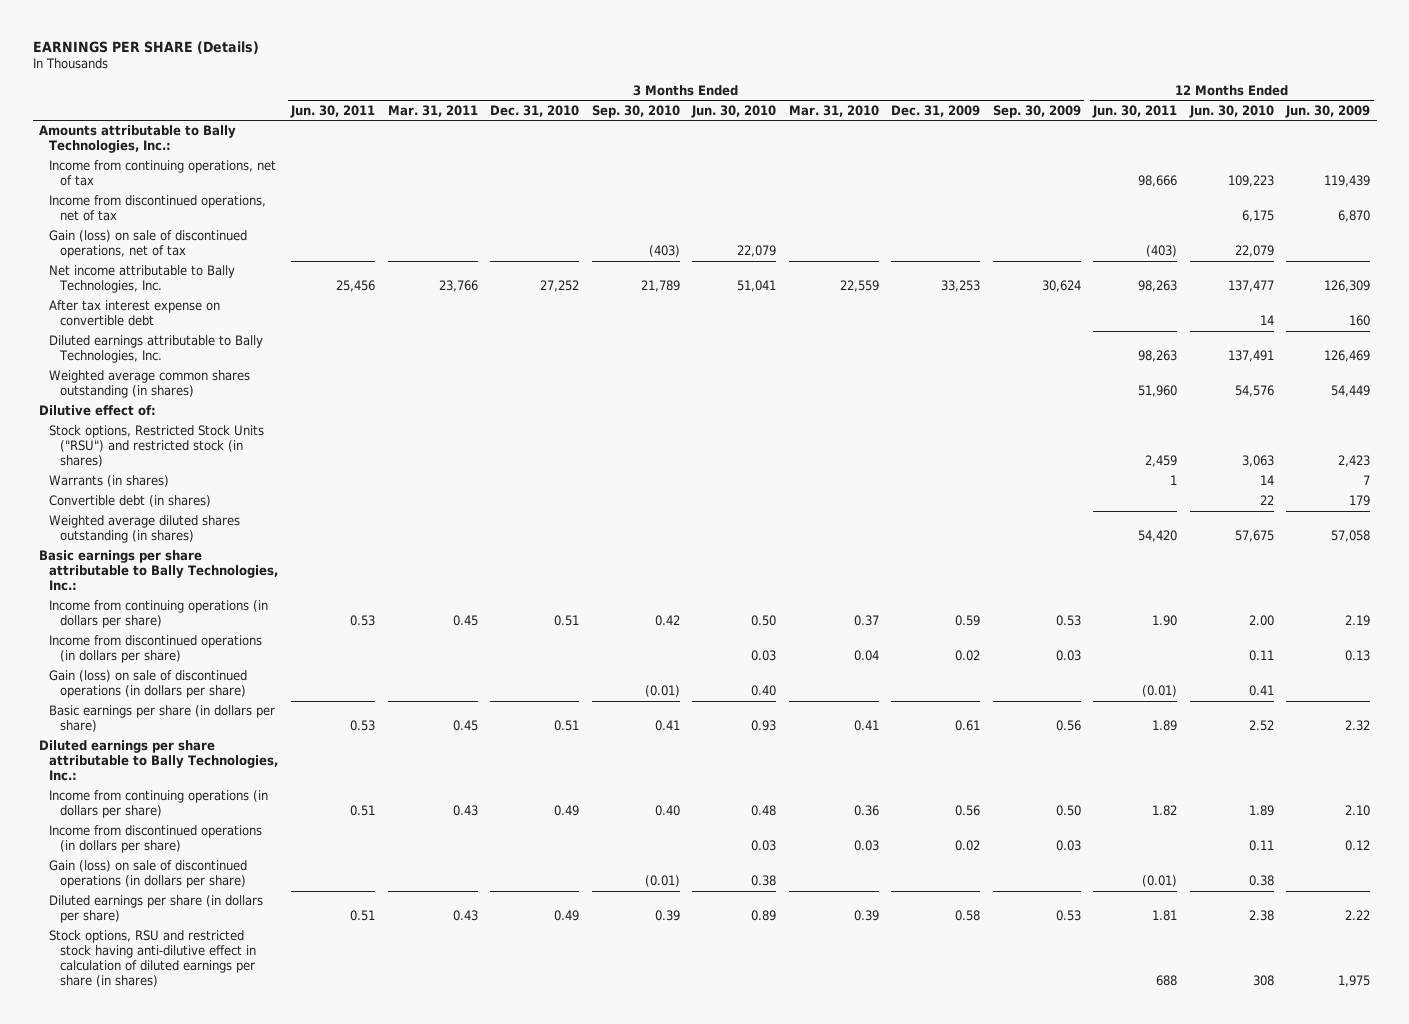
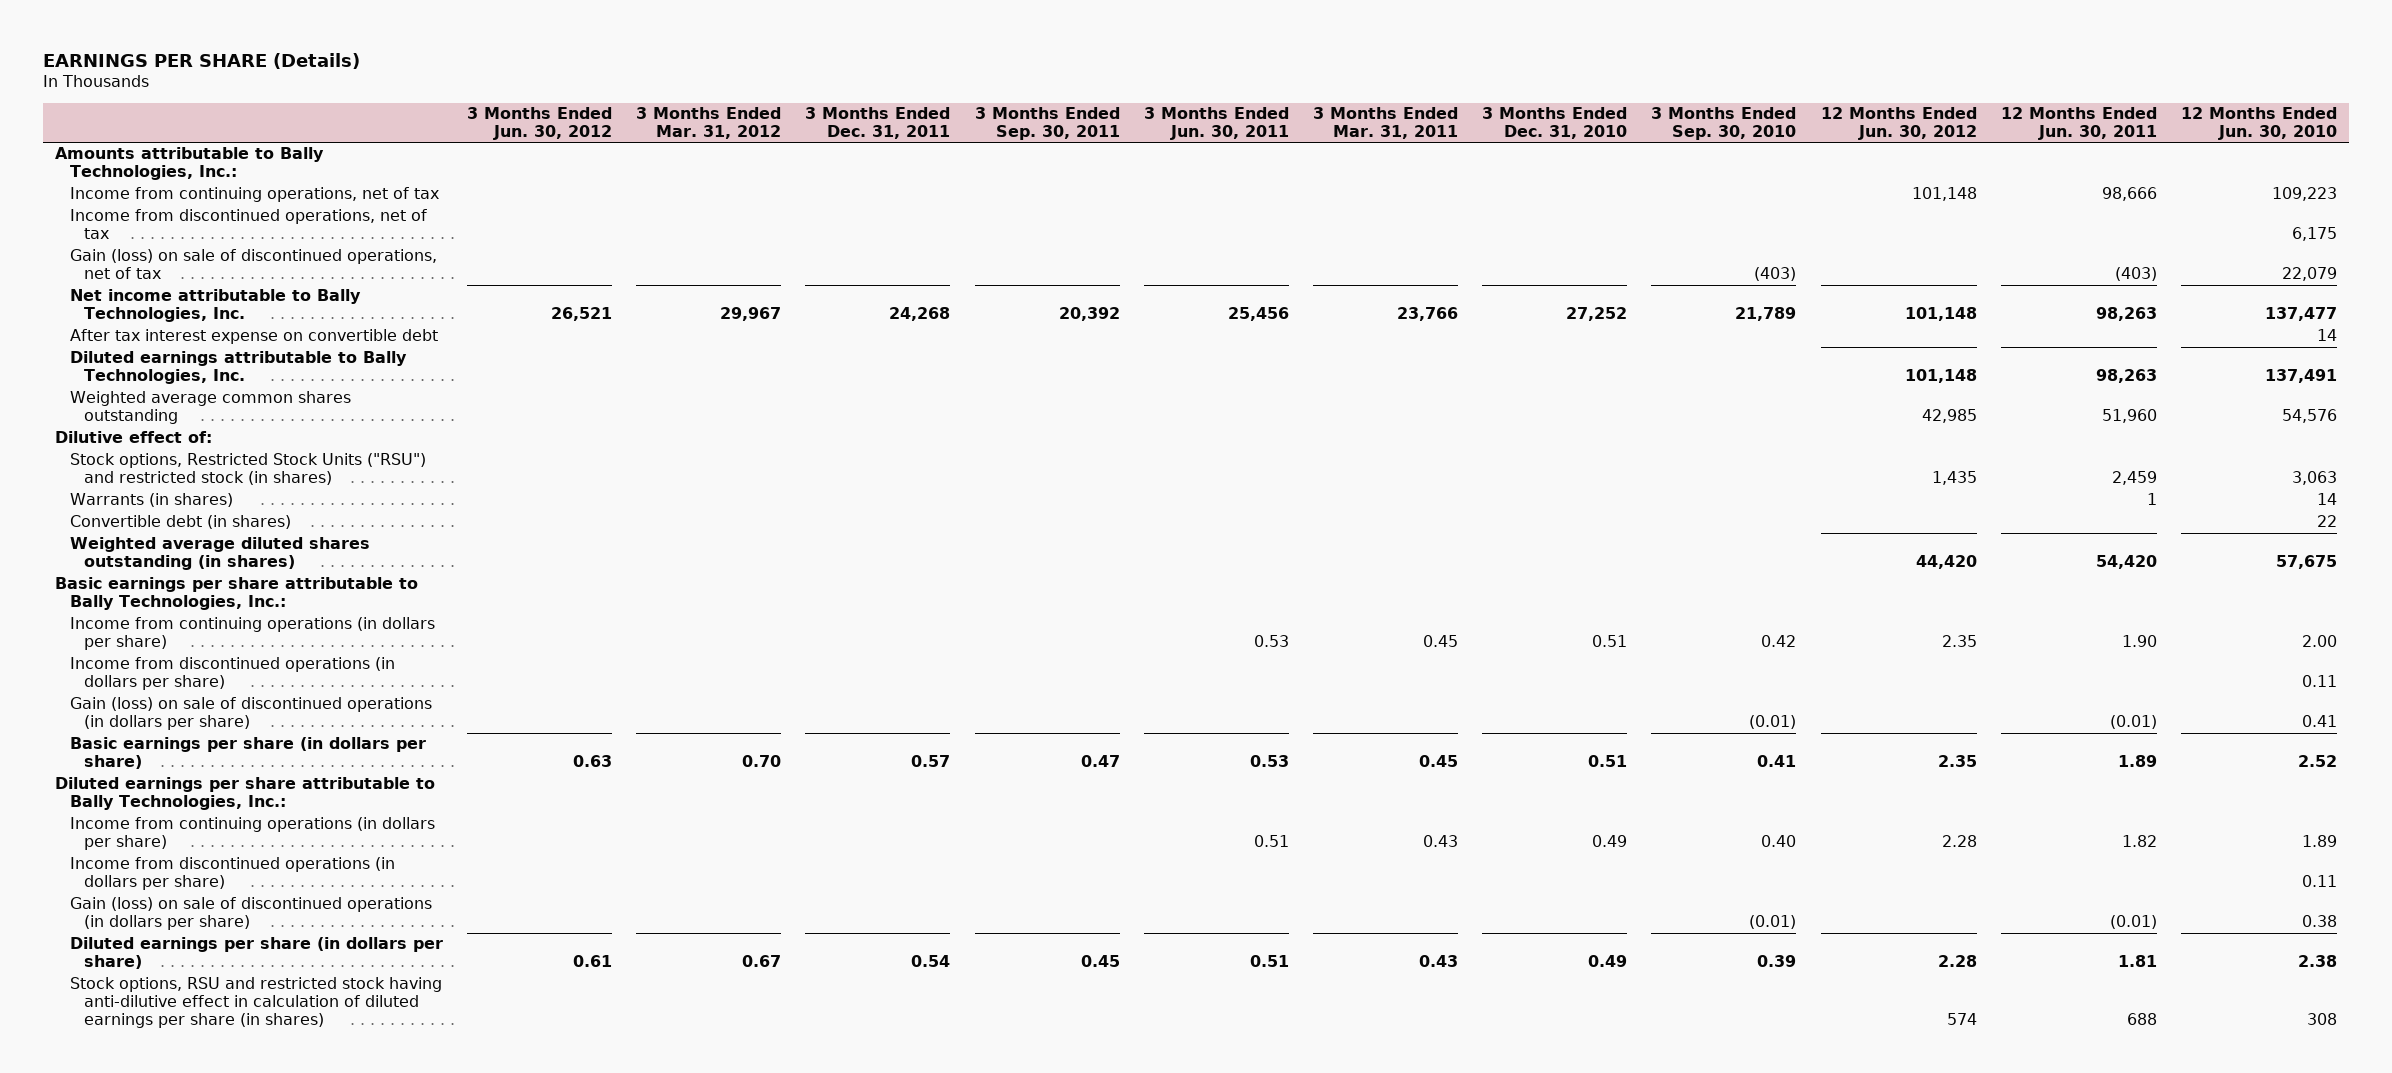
[691,104,777,118] Jun. 30, 2010 -> none
[788,104,879,117] Mar. 31, 2010 -> none
[891,104,981,117] Dec. 31, 2009 -> none
[992,104,1081,118] Sep. 30, 2009 -> none
[1285,104,1371,118] Jun. 30, 2009 -> none
none -> [466,106,612,140] 3 Months Ended Jun. 30, 2012
none -> [636,106,782,139] 3 Months Ended Mar. 31, 2012
none -> [805,106,951,139] 3 Months Ended Dec. 31, 2011
none -> [974,106,1120,140] 3 Months Ended Sep. 30, 2011
none -> [1820,106,1977,140] 12 Months Ended Jun. 30, 2012
[49,370,251,399] Weighted average common shares outstanding (in shares) -> [69,391,351,425] Weighted average common shares outstanding

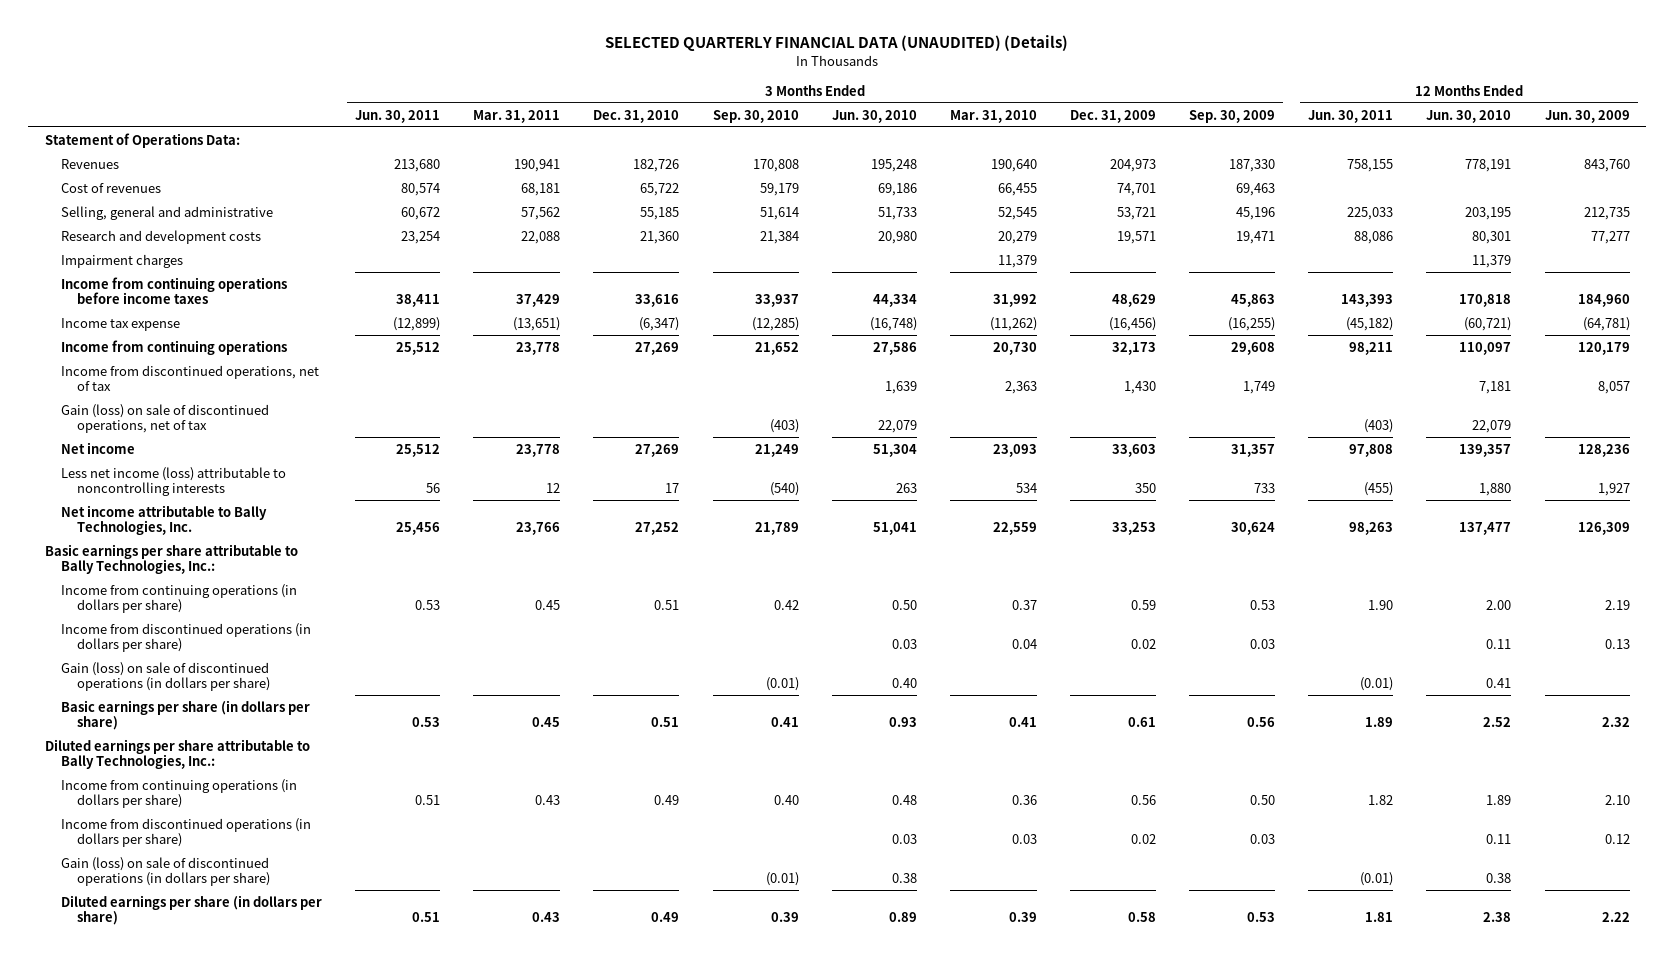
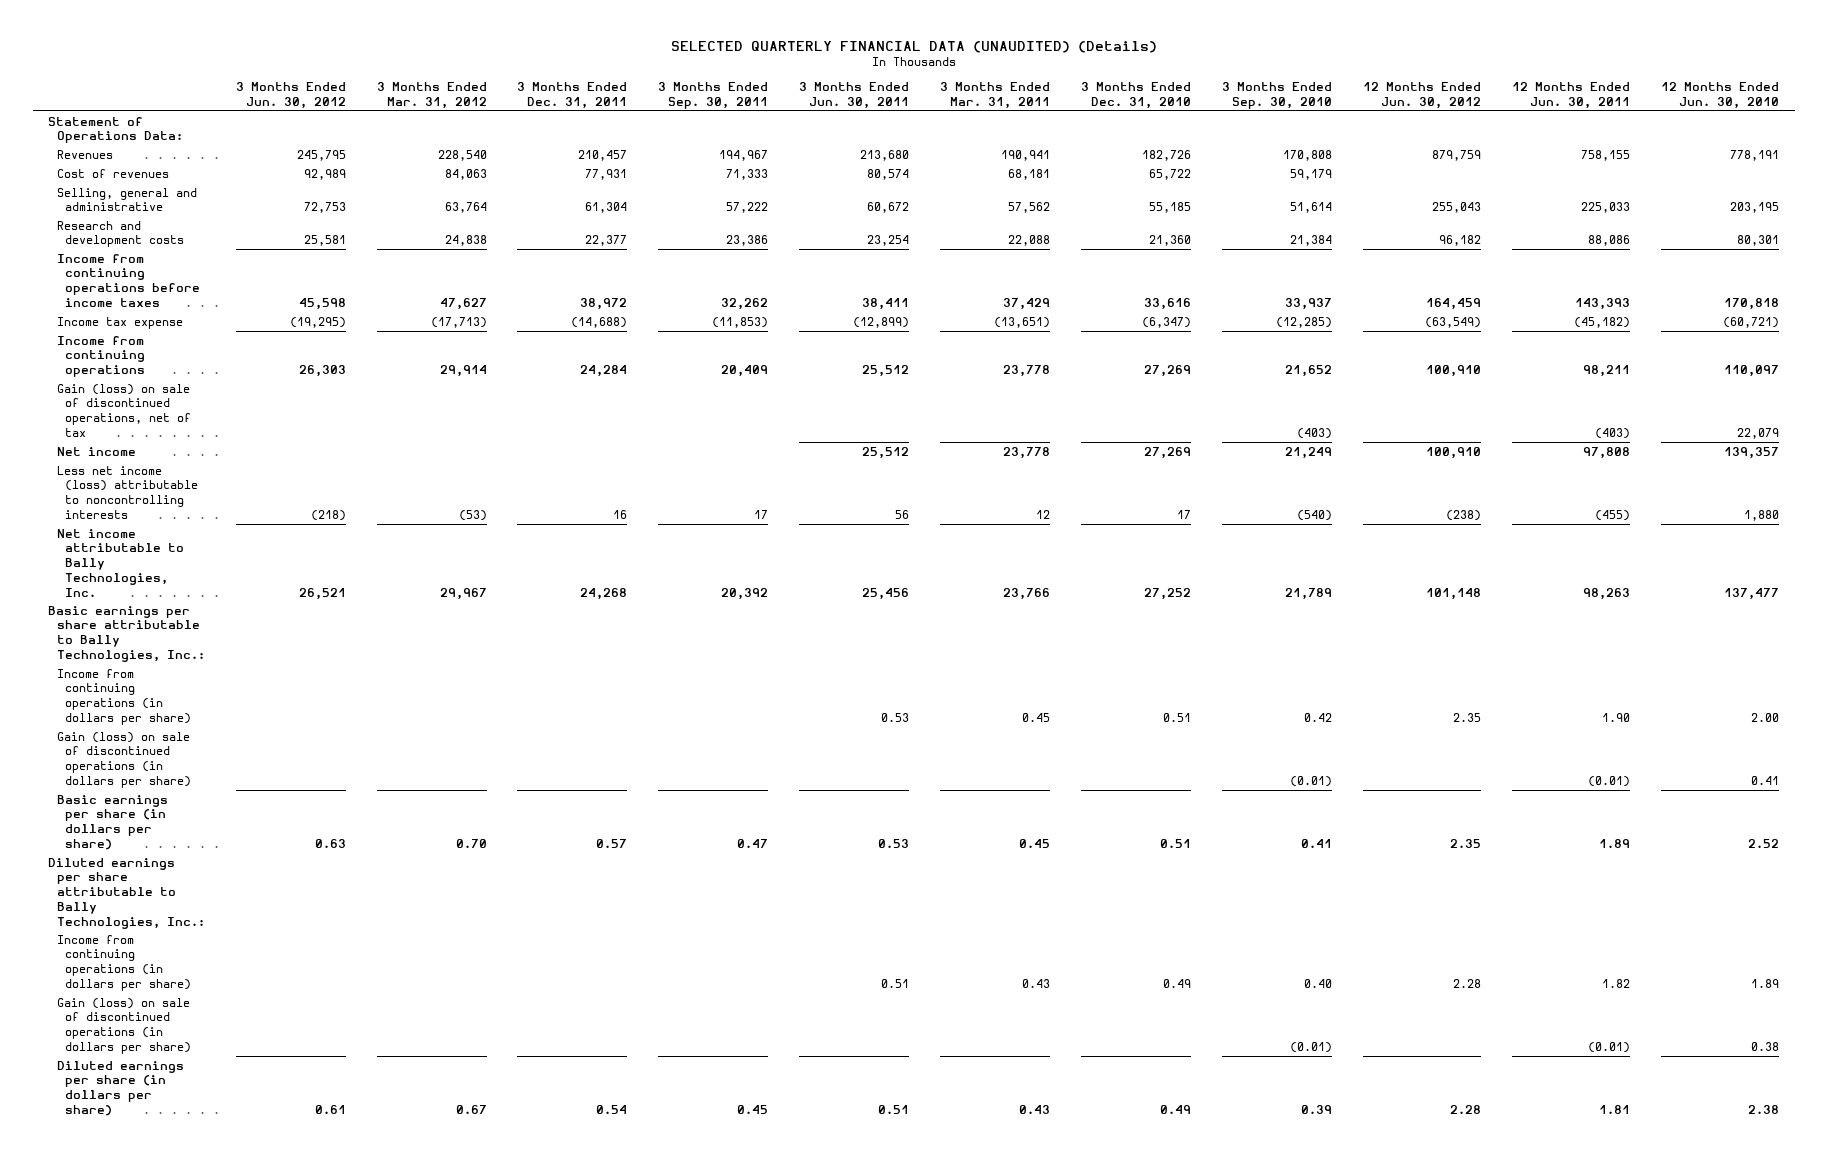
[831,109,917,123] Jun. 30, 2010 -> none
[949,109,1037,123] Mar. 31, 2010 -> none
[1069,109,1156,123] Dec. 31, 2009 -> none
[1189,109,1276,123] Sep. 30, 2009 -> none
[1544,109,1630,123] Jun. 30, 2009 -> none
none -> [235,82,346,109] 3 Months Ended Jun. 30, 2012
none -> [376,82,487,109] 3 Months Ended Mar. 31, 2012
none -> [517,82,628,109] 3 Months Ended Dec. 31, 2011
none -> [658,82,769,109] 3 Months Ended Sep. 30, 2011
none -> [1363,82,1482,109] 12 Months Ended Jun. 30, 2012
[60,253,183,268] Impairment charges -> none
[60,364,319,392] Income from discontinued operations, net of tax -> none
[60,622,311,653] Income from discontinued operations (in dollars per share) -> none
[60,817,311,848] Income from discontinued operations (in dollars per share) -> none

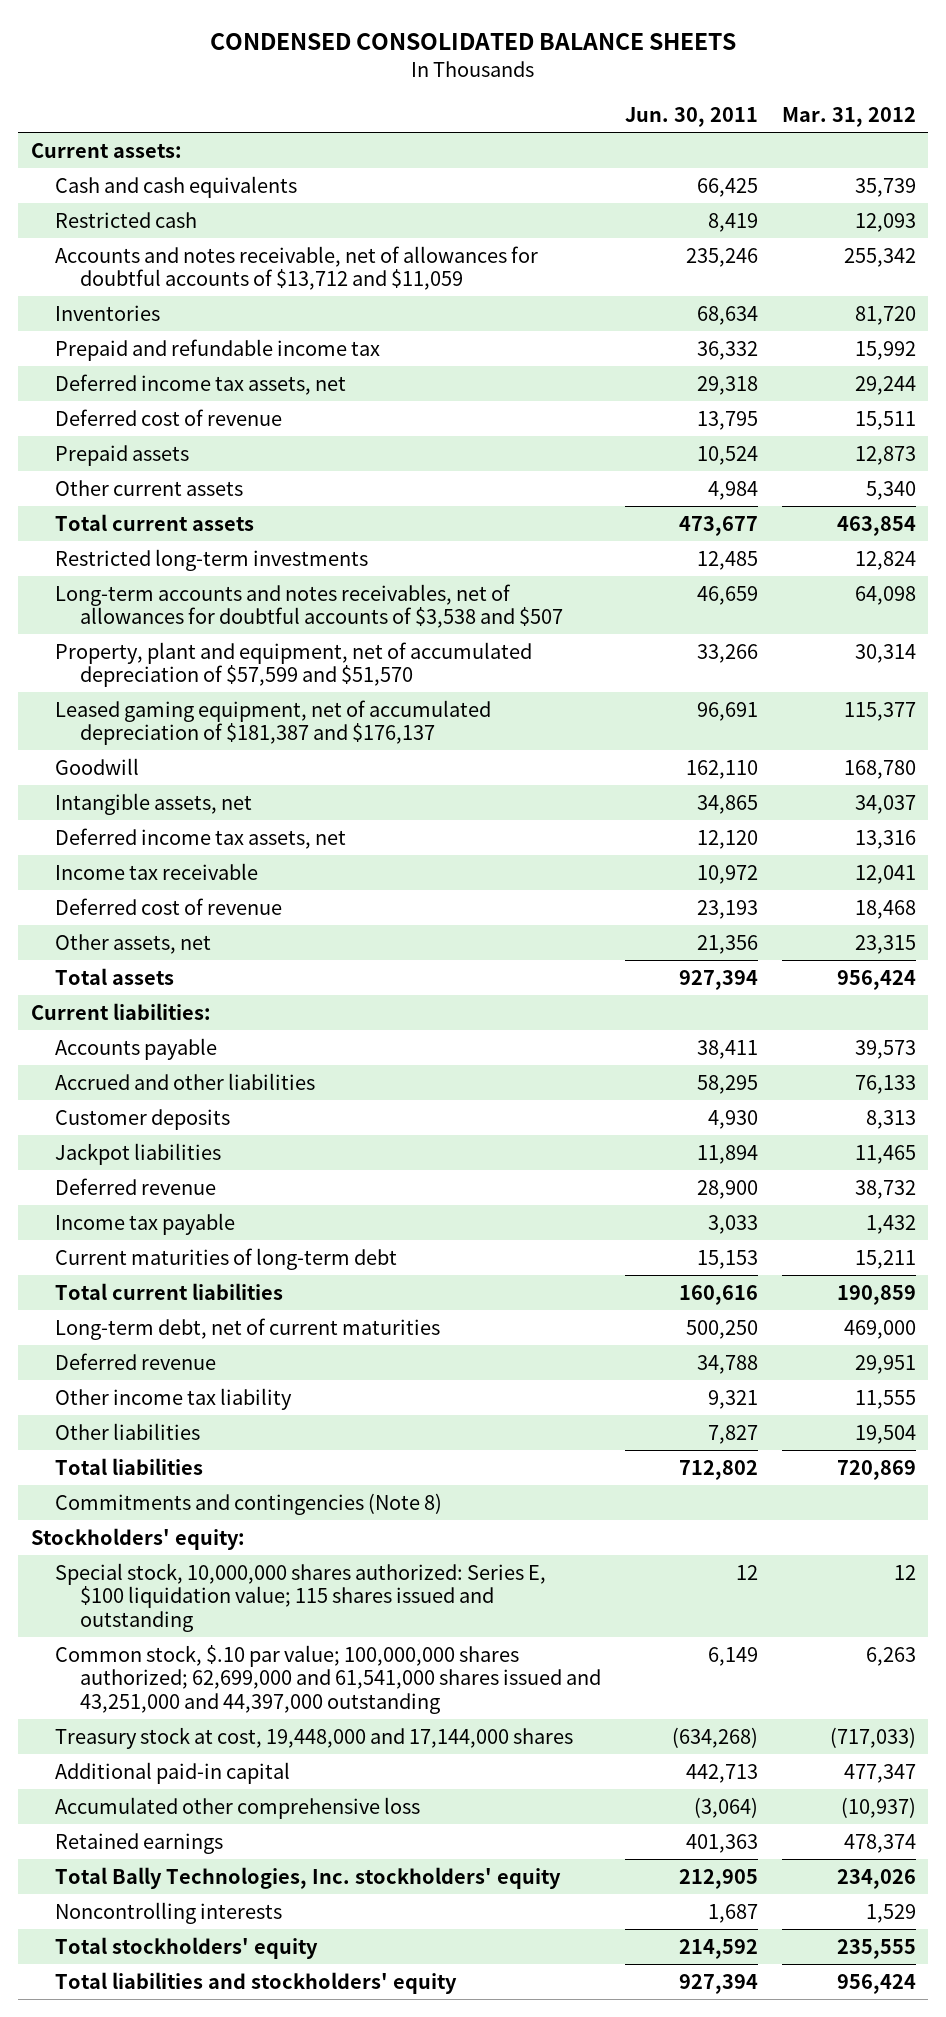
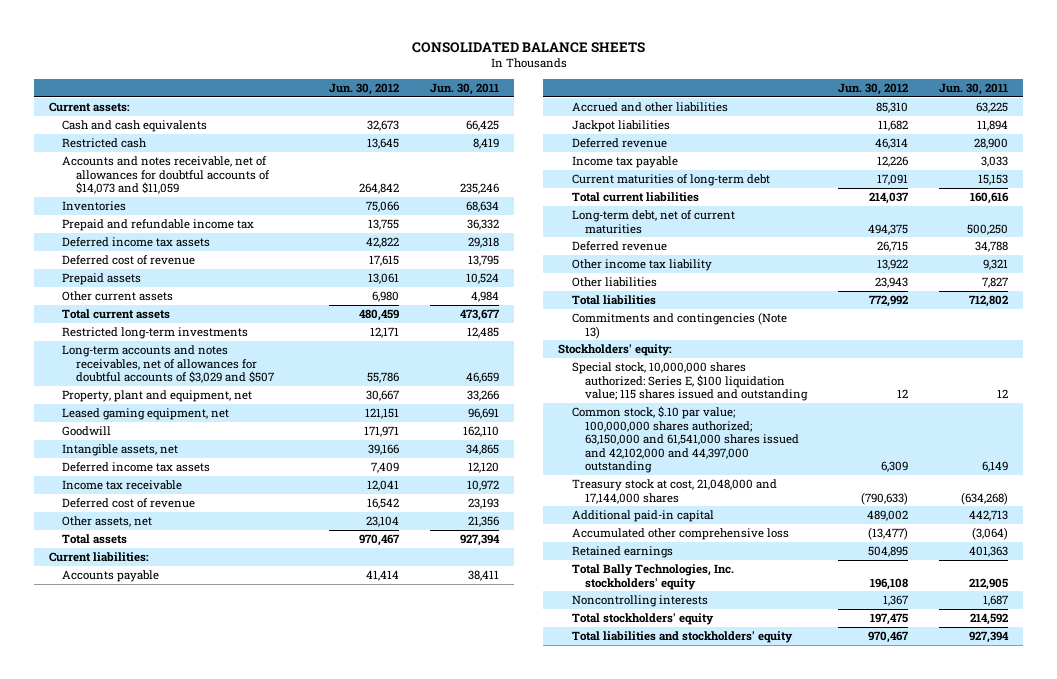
[210,32,737,50] CONDENSED CONSOLIDATED BALANCE SHEETS -> [411,41,645,53] CONSOLIDATED BALANCE SHEETS
[781,106,916,127] Mar. 31, 2012 -> none
none -> [328,83,399,96] Jun. 30, 2012
[55,245,539,291] Accounts and notes receivable, net of allowances for doubtful accounts of $13,712 and $11,059 -> [62,156,270,195] Accounts and notes receivable, net of allowances for doubtful accounts of $14,073 and $11,059
[55,373,347,395] Deferred income tax assets, net -> [62,237,211,248] Deferred income tax assets
[55,583,563,629] Long-term accounts and notes receivables, net of allowances for doubtful accounts of $3,538 and $507 -> [62,345,274,384] Long-term accounts and notes receivables, net of allowances for doubtful accounts of $3,029 and $507
[55,641,533,688] Property, plant and equipment, net of accumulated depreciation of $57,599 and $51,570 -> [62,390,253,403] Property, plant and equipment, net
[55,699,492,746] Leased gaming equipment, net of accumulated depreciation of $181,387 and $176,137 -> [62,408,230,421] Leased gaming equipment, net
[55,827,347,849] Deferred income tax assets, net -> [62,462,211,473] Deferred income tax assets
[55,1108,231,1130] Customer deposits -> none
[696,1074,758,1094] 58,295 -> [976,102,1009,114] 63,225
[55,1492,443,1515] Commitments and contingencies (Note 8) -> [571,312,787,339] Commitments and contingencies (Note 13)
[55,1644,601,1714] Common stock, $.10 par value; 100,000,000 shares authorized; 62,699,000 and 61,541,000 shares issued and 43,251,000 and 44,397,000 outstanding -> [571,406,800,474] Common stock, $.10 par value; 100,000,000 shares authorized; 63,150,000 and 61,541,000 shares issued and 42,102,000 and 44,397,000 outstanding
[55,1726,574,1749] Treasury stock at cost, 19,448,000 and 17,144,000 shares -> [571,479,777,504] Treasury stock at cost, 21,048,000 and 17,144,000 shares

